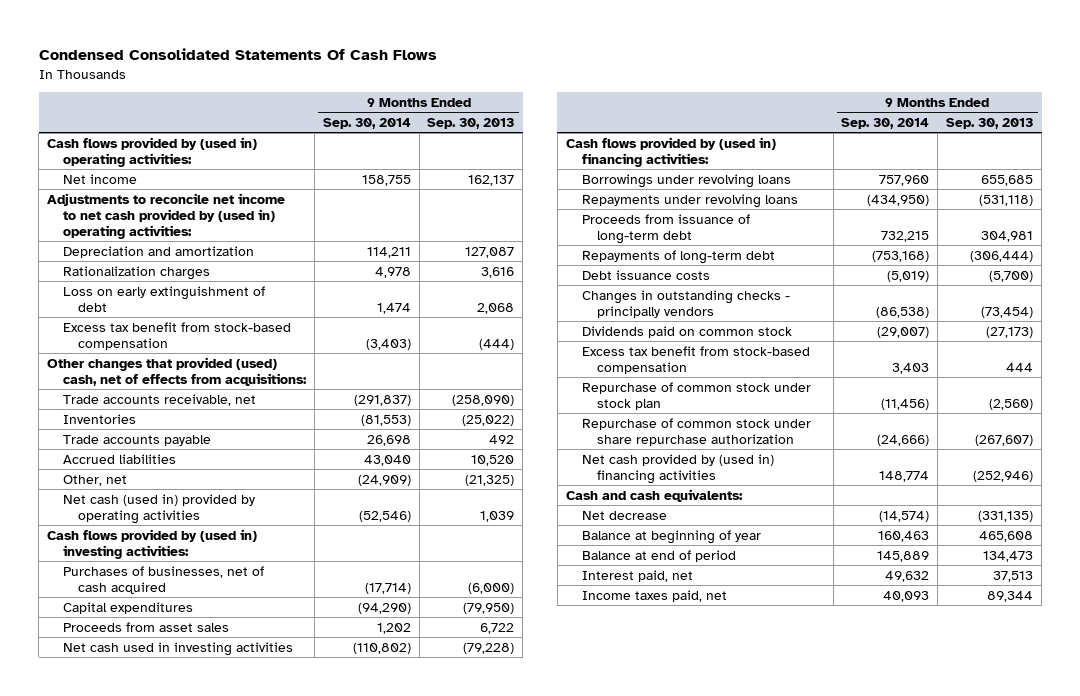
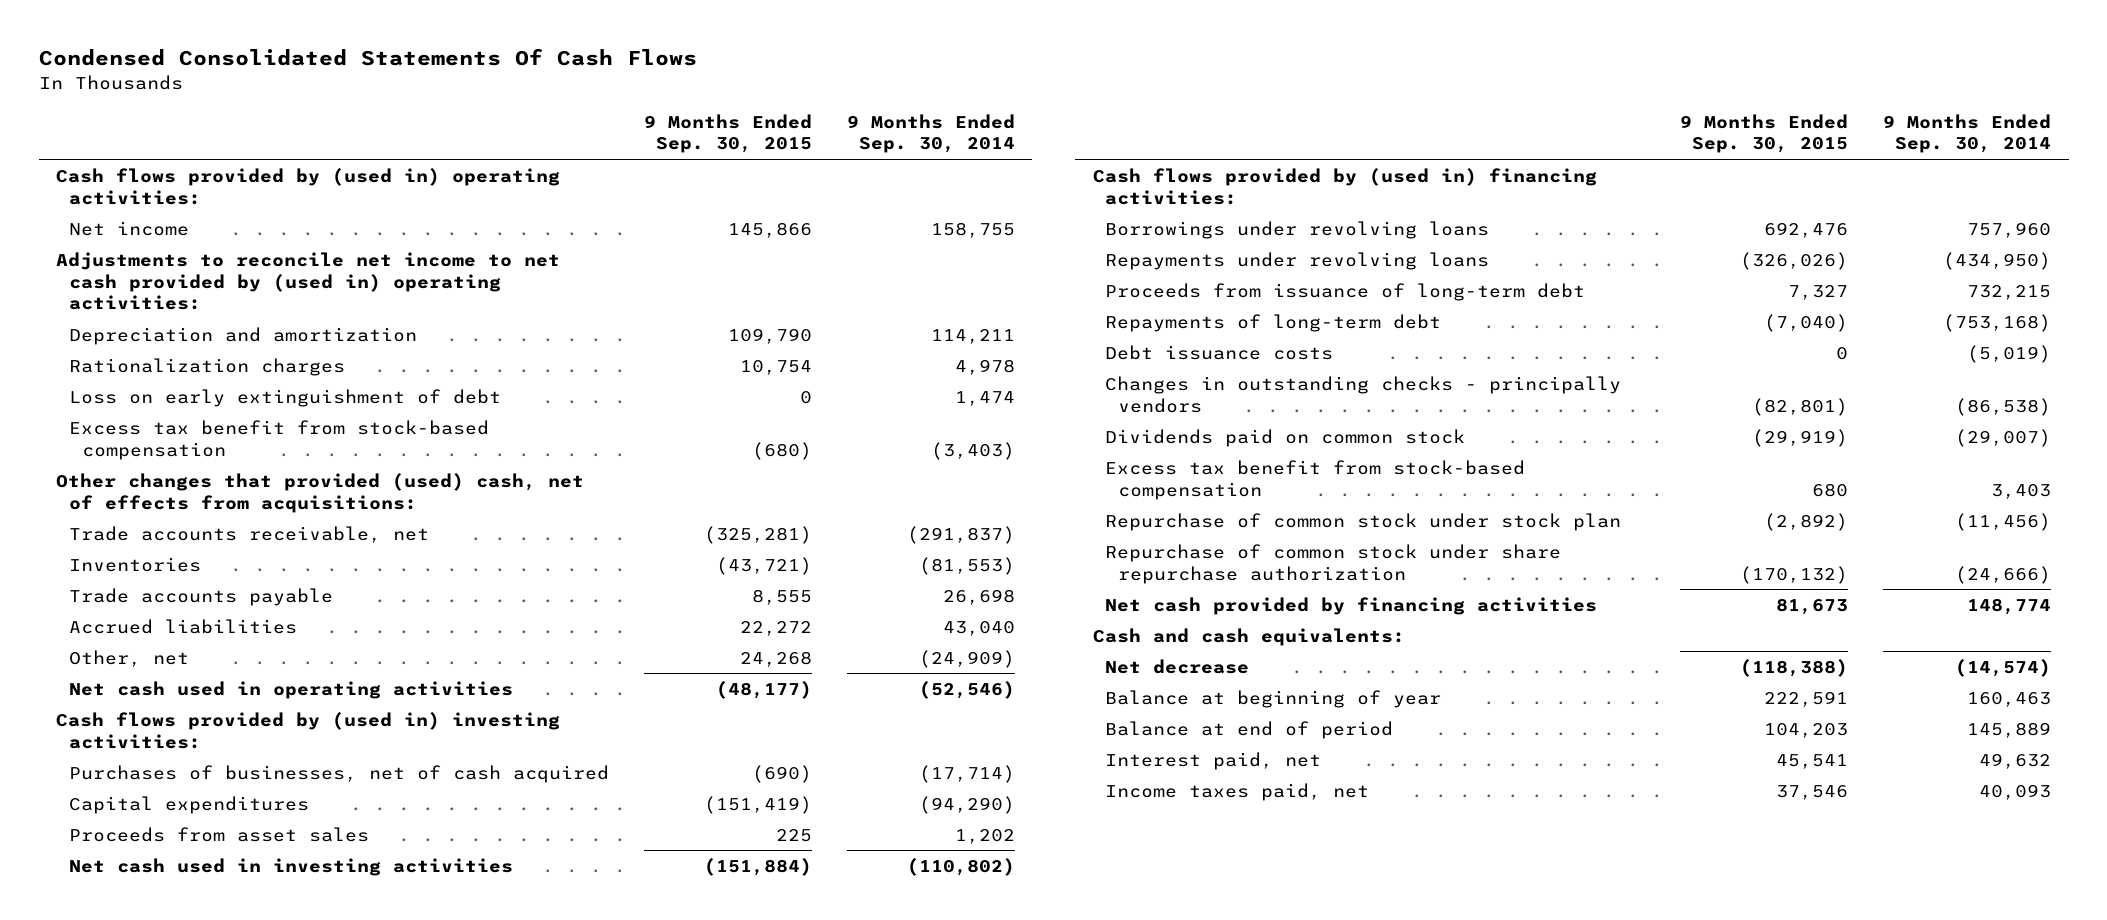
[427,118,515,130] Sep. 30, 2013 -> none
none -> [643,113,812,154] 9 Months Ended Sep. 30, 2015
[62,493,255,524] Net cash (used in) provided by operating activities -> [68,680,513,699] Net cash used in operating activities
[581,453,774,484] Net cash provided by (used in) financing activities -> [1105,596,1598,615] Net cash provided by financing activities

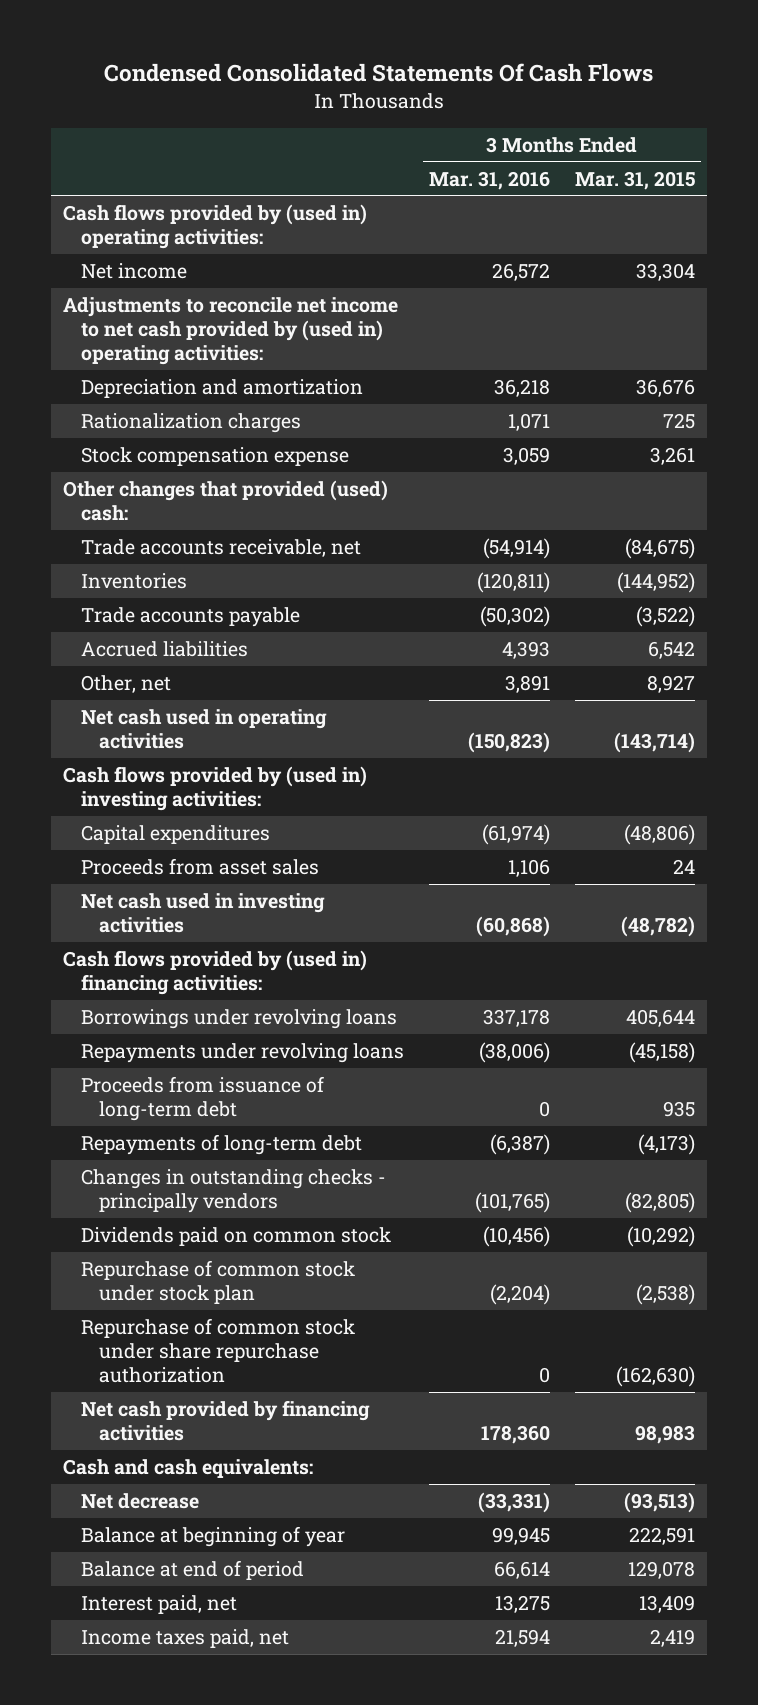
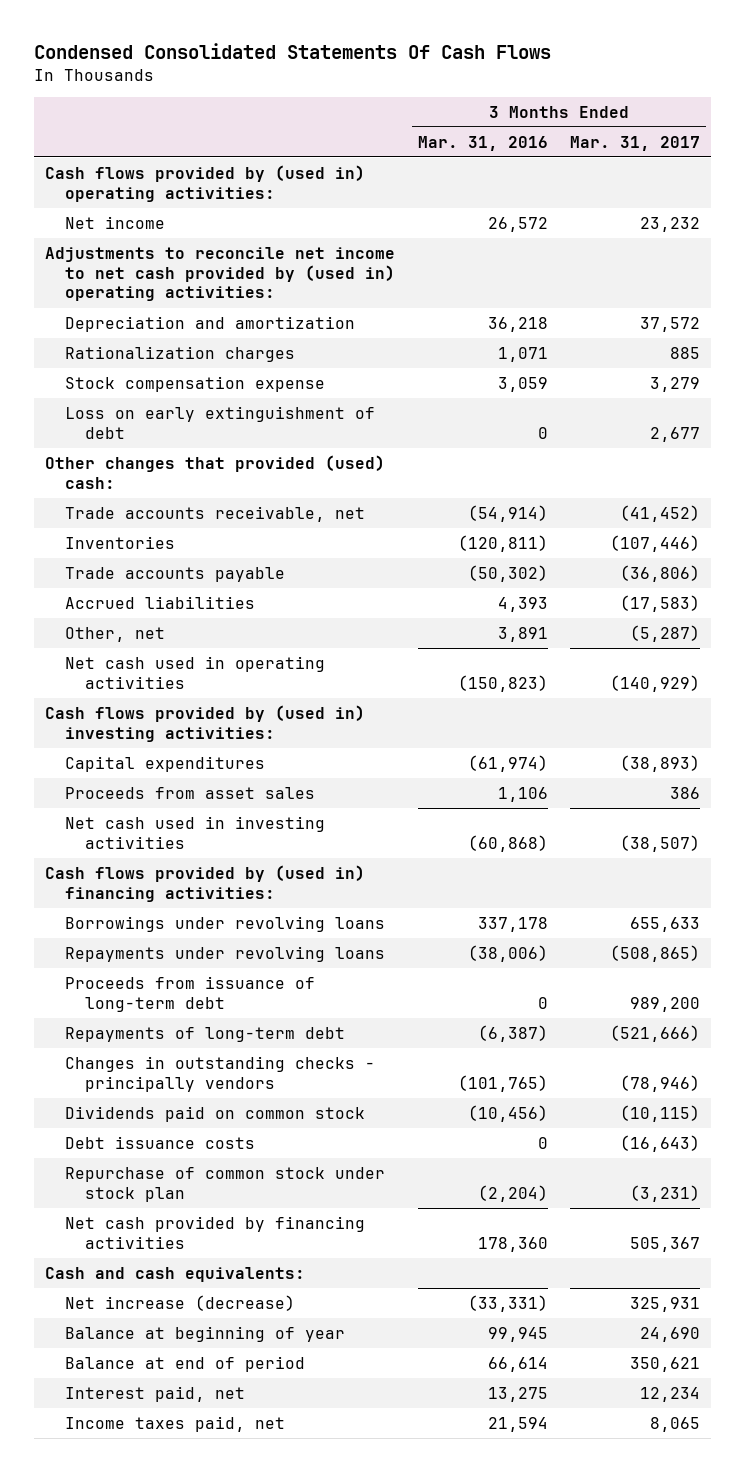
[574,170,695,190] Mar. 31, 2015 -> none
none -> [570,135,701,151] Mar. 31, 2017
none -> [64,405,375,439] Loss on early extinguishment of debt
none -> [64,1135,255,1149] Debt issuance costs
[81,1317,356,1383] Repurchase of common stock under share repurchase authorization -> none
[81,1492,200,1509] Net decrease -> [64,1294,295,1311] Net increase (decrease)

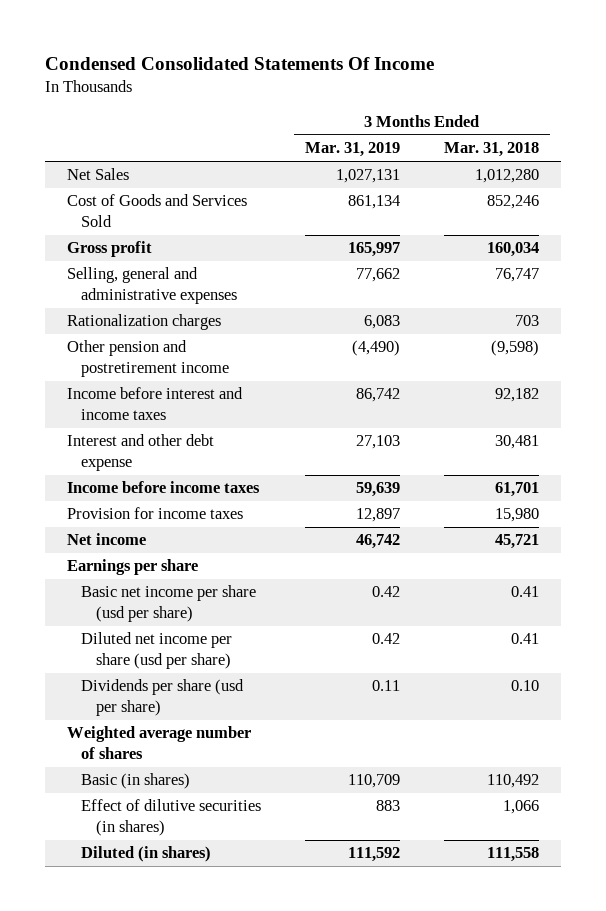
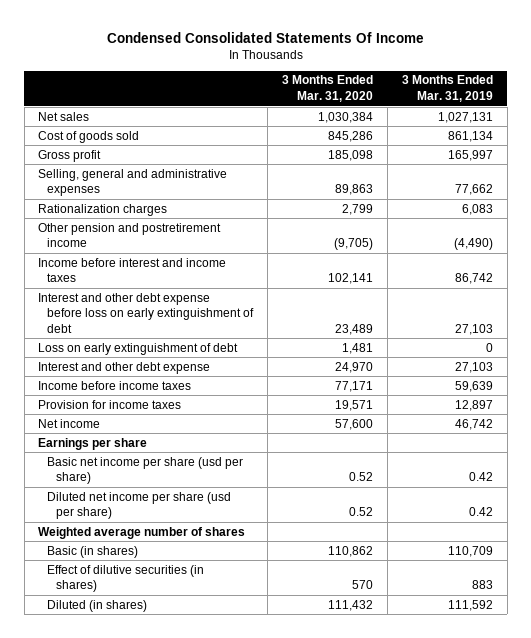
[444,142,540,158] Mar. 31, 2018 -> none
none -> [281,75,373,102] 3 Months Ended Mar. 31, 2020
[66,168,129,181] Net Sales -> [38,111,90,121] Net sales
[66,194,247,228] Cost of Goods and Services Sold -> [38,130,140,143] Cost of goods sold
none -> [38,292,255,333] Interest and other debt expense before loss on early extinguishment of debt
none -> [38,342,239,355] Loss on early extinguishment of debt
[81,679,245,717] Dividends per share (usd per share) -> none

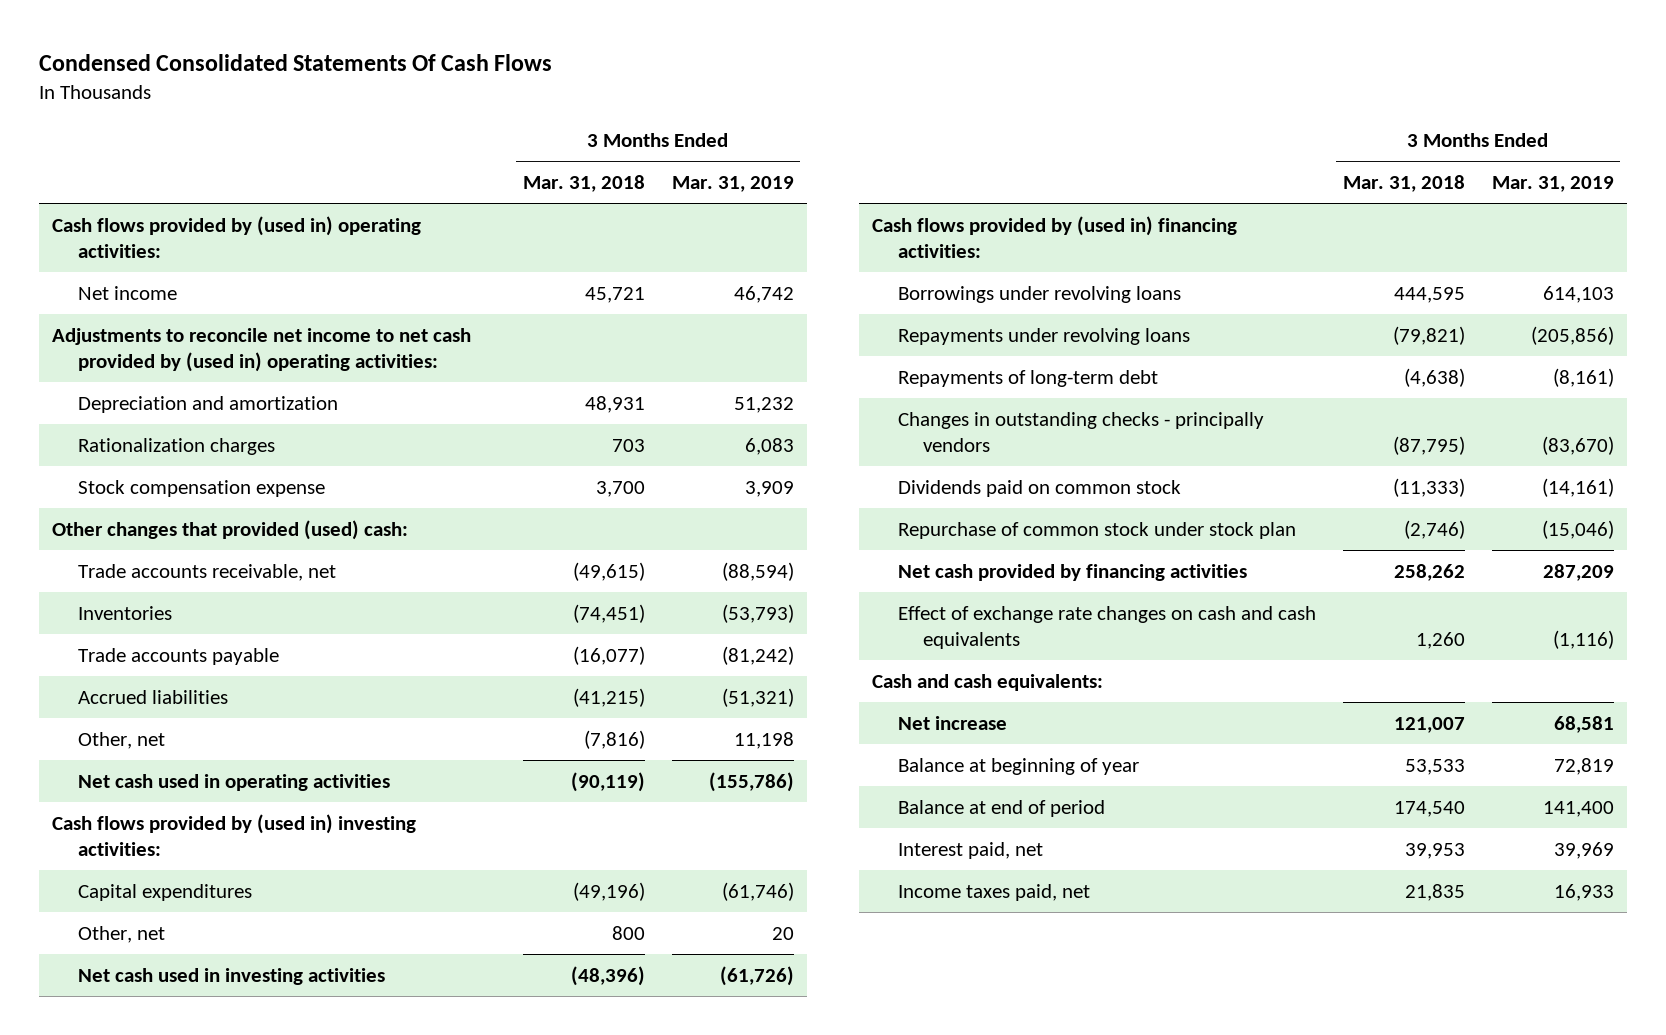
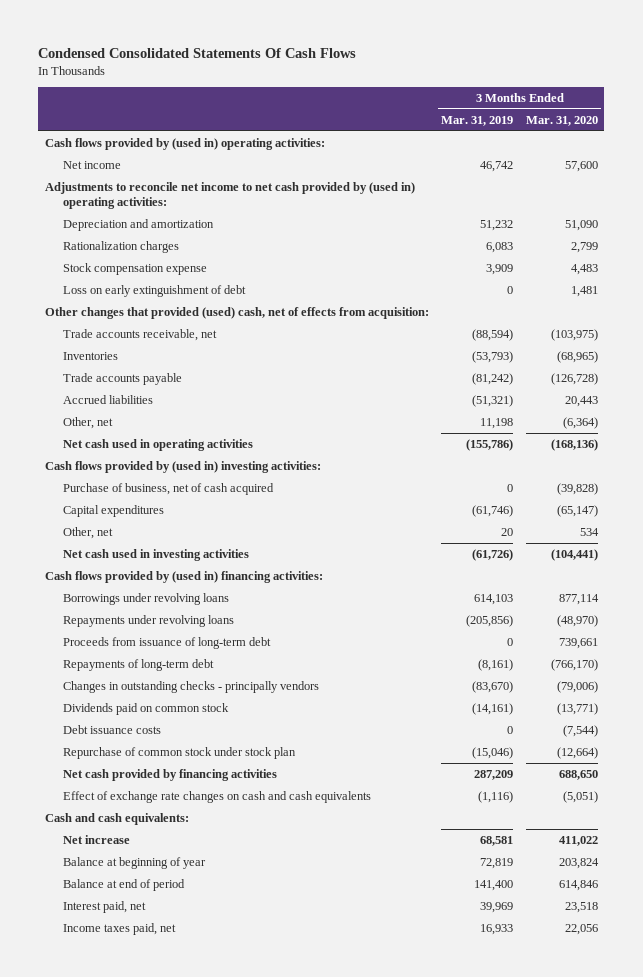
[522,175,645,193] Mar. 31, 2018 -> none
none -> [525,115,598,126] Mar. 31, 2020
none -> [63,284,247,297] Loss on early extinguishment of debt
[52,519,409,540] Other changes that provided (used) cash: -> [44,306,429,319] Other changes that provided (used) cash, net of effects from acquisition:
none -> [63,482,275,495] Purchase of business, net of cash acquired
none -> [63,636,272,649] Proceeds from issuance of long-term debt
none -> [63,724,162,734] Debt issuance costs

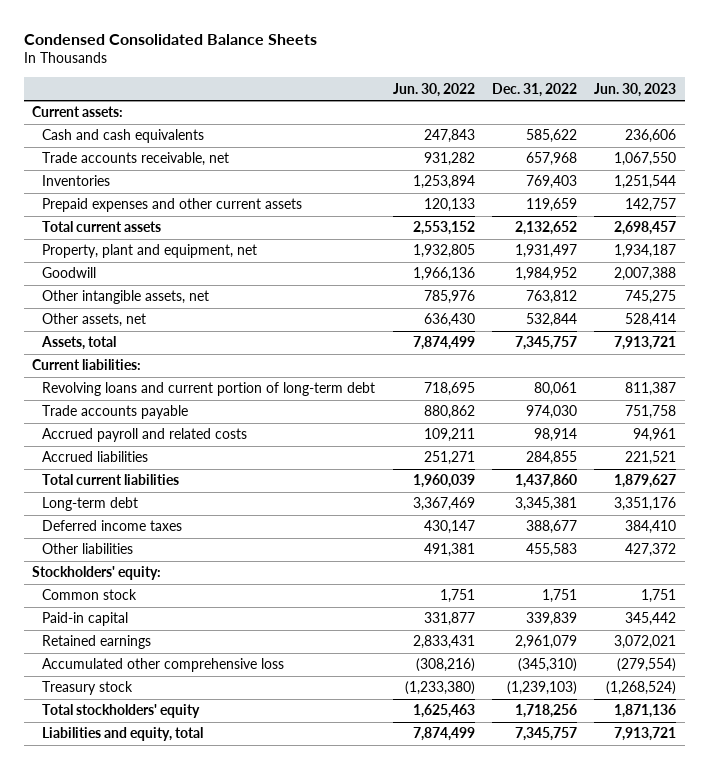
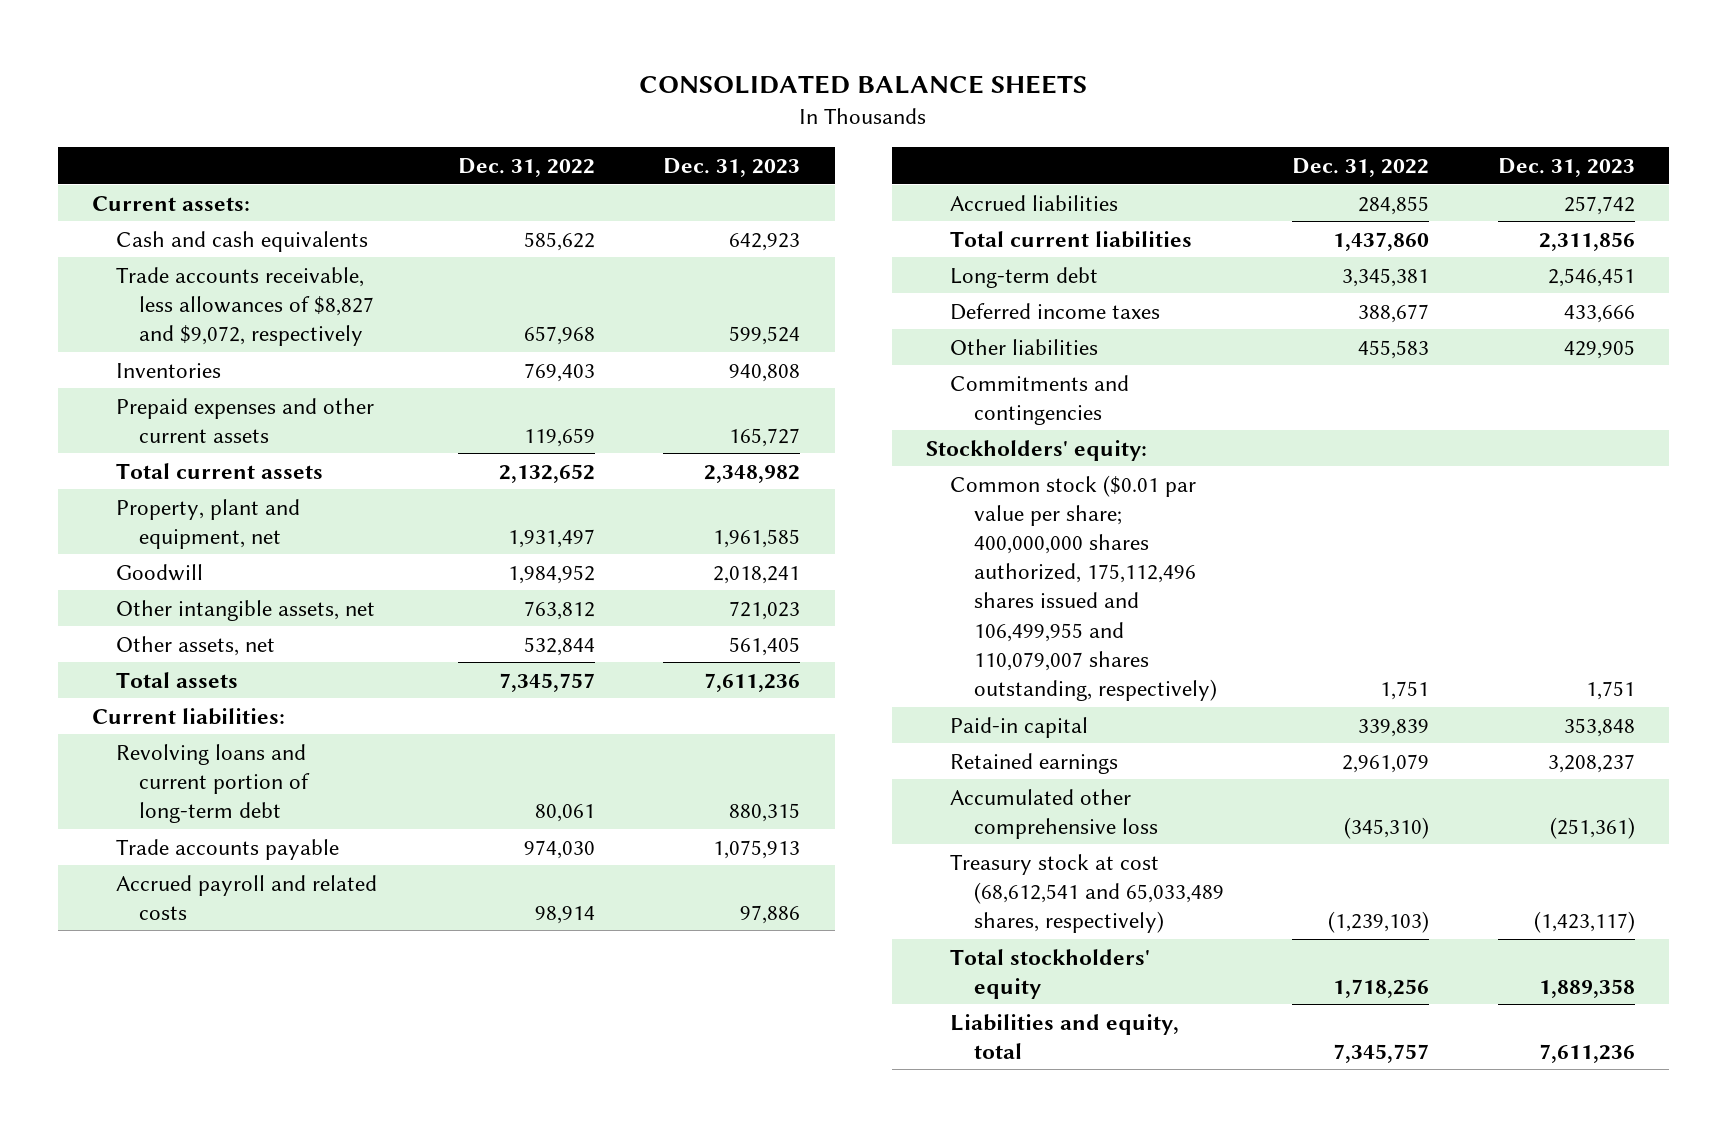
[23,33,317,45] Condensed Consolidated Balance Sheets -> [639,75,1088,95] CONSOLIDATED BALANCE SHEETS
[392,82,475,97] Jun. 30, 2022 -> none
[594,82,677,97] Jun. 30, 2023 -> none
none -> [663,158,801,178] Dec. 31, 2023
[42,152,230,167] Trade accounts receivable, net -> [115,266,375,346] Trade accounts receivable, less allowances of $8,827 and $9,072, respectively
[41,336,117,351] Assets, total -> [115,671,238,688] Total assets
none -> [950,374,1130,425] Commitments and contingencies
[42,589,138,601] Common stock -> [950,474,1217,702] Common stock ($0.01 par value per share; 400,000,000 shares authorized, 175,112,496 shares issued and 106,499,955 and 110,079,007 shares outstanding, respectively)
[42,681,134,696] Treasury stock -> [950,853,1224,933] Treasury stock at cost (68,612,541 and 65,033,489 shares, respectively)

